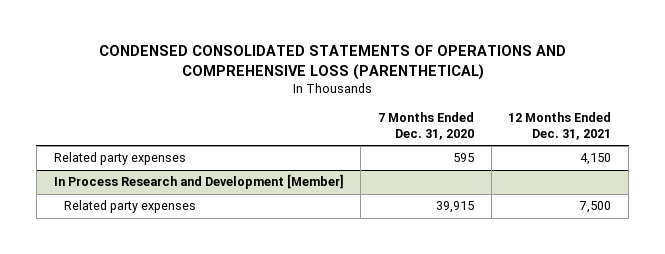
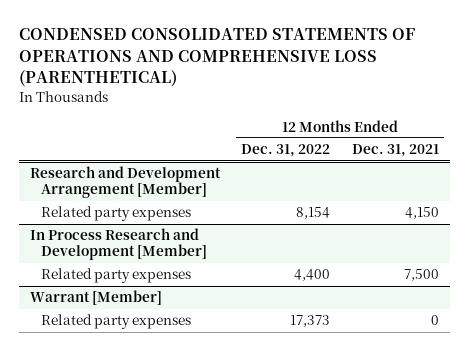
[378,112,475,141] 7 Months Ended Dec. 31, 2020 -> none
none -> [241,144,331,158] Dec. 31, 2022
none -> [29,166,221,199] Research and Development Arrangement [Member]
none -> [29,290,162,306] Warrant [Member]
none -> [40,314,191,330] Related party expenses

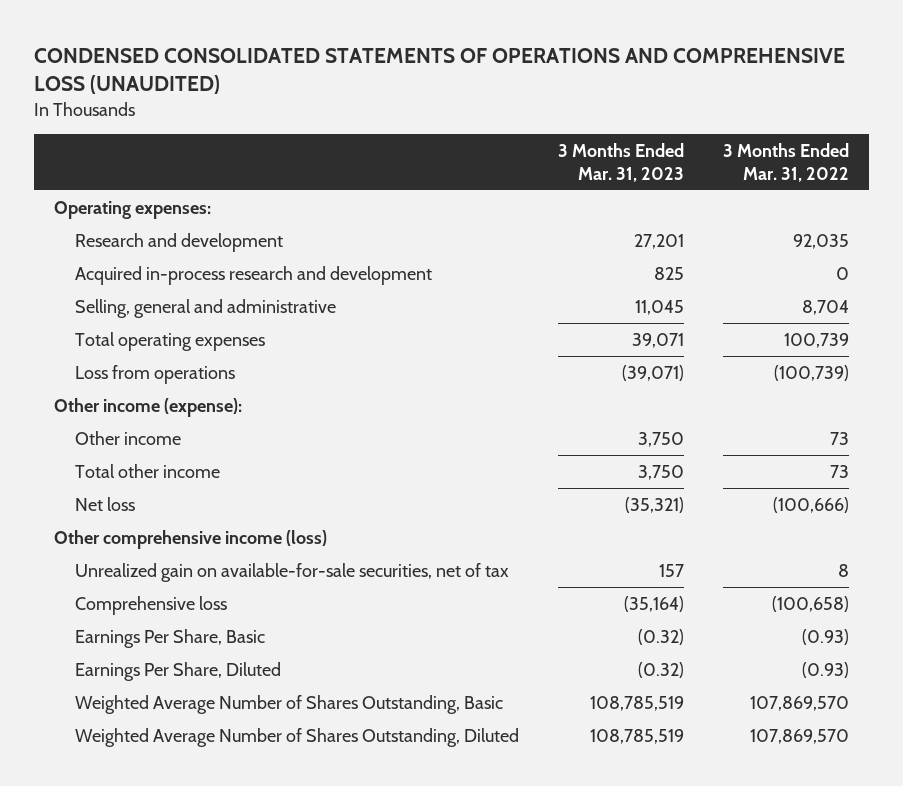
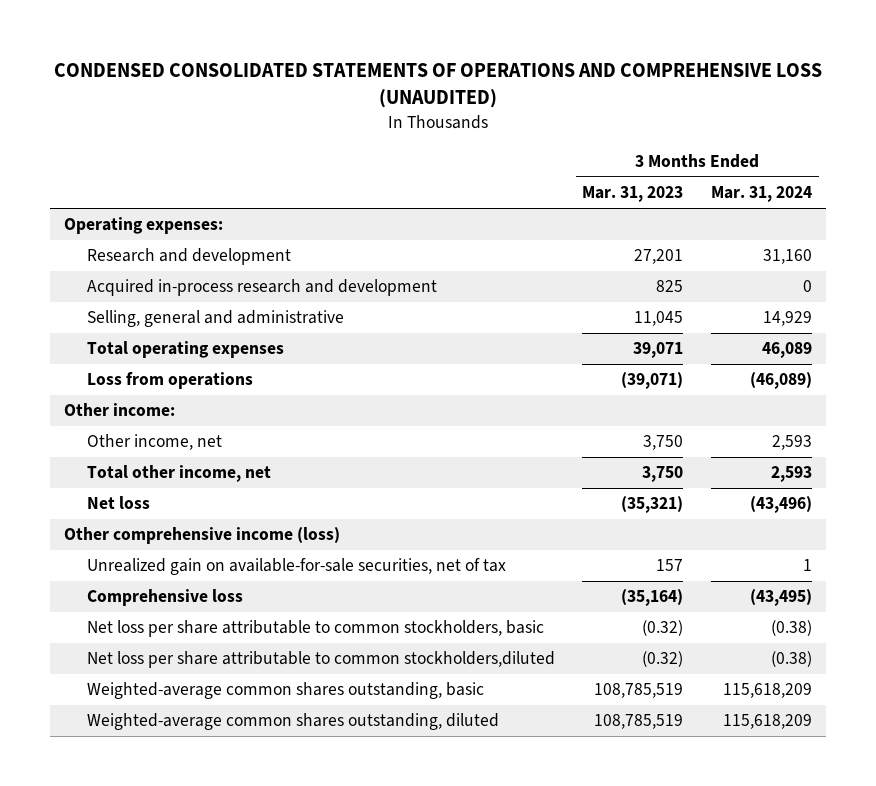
[723,142,850,182] 3 Months Ended Mar. 31, 2022 -> none
none -> [710,186,812,203] Mar. 31, 2024
[53,397,242,417] Other income (expense): -> [63,403,175,417] Other income:
[74,430,181,445] Other income -> [86,434,222,451] Other income, net
[74,463,220,478] Total other income -> [86,465,271,483] Total other income, net
[74,628,265,648] Earnings Per Share, Basic -> [86,620,544,638] Net loss per share attributable to common stockholders, basic
[74,661,281,681] Earnings Per Share, Diluted -> [86,651,555,669] Net loss per share attributable to common stockholders,diluted
[74,694,503,714] Weighted Average Number of Shares Outstanding, Basic -> [86,682,484,700] Weighted-average common shares outstanding, basic
[74,727,519,747] Weighted Average Number of Shares Outstanding, Diluted -> [86,713,499,731] Weighted-average common shares outstanding, diluted

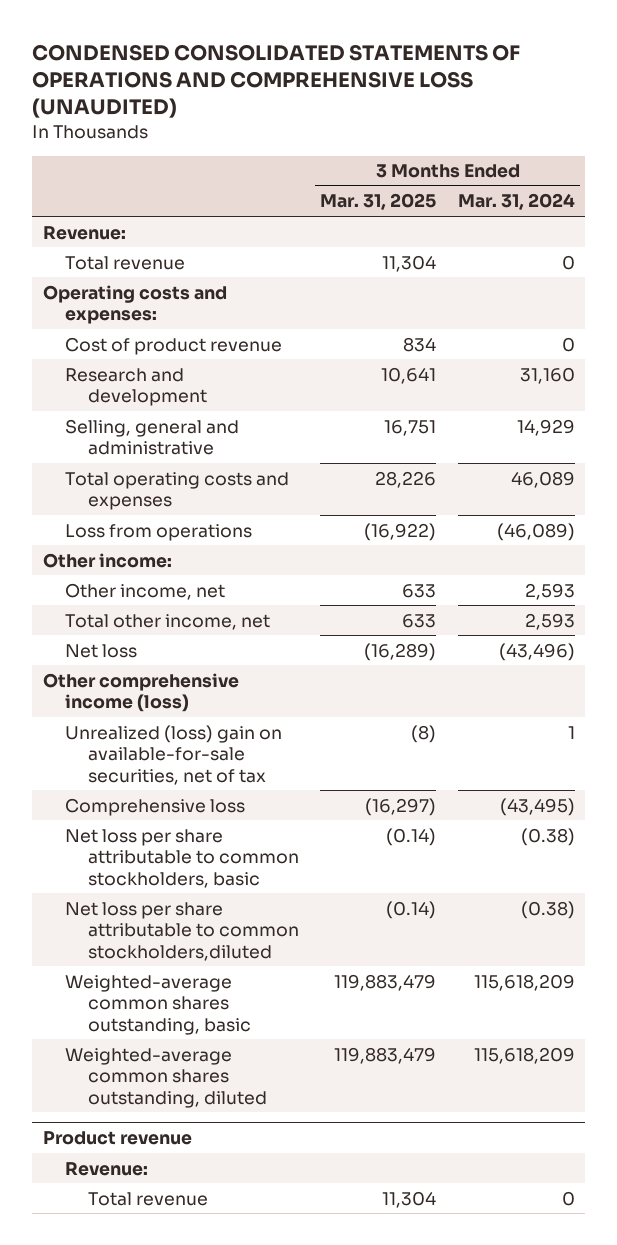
[582,186,684,203] Mar. 31, 2023 -> none
none -> [320,193,437,211] Mar. 31, 2025
none -> [42,225,126,240] Revenue:
none -> [65,255,186,270] Total revenue
[63,217,223,235] Operating expenses: -> [42,284,227,325] Operating costs and expenses:
none -> [65,336,283,355] Cost of product revenue
[86,279,437,297] Acquired in-process research and development -> none
[86,341,284,359] Total operating expenses -> [65,471,290,511] Total operating costs and expenses
[86,558,506,576] Unrealized gain on available-for-sale securities, net of tax -> [65,724,283,785] Unrealized (loss) gain on available-for-sale securities, net of tax
none -> [42,1131,192,1146] Product revenue
none -> [65,1161,149,1176] Revenue:
none -> [88,1191,209,1206] Total revenue

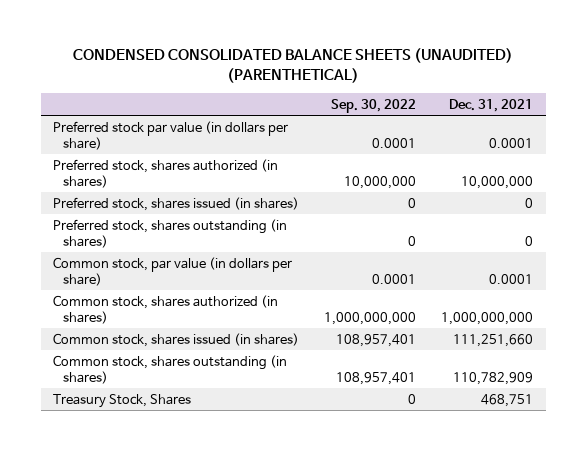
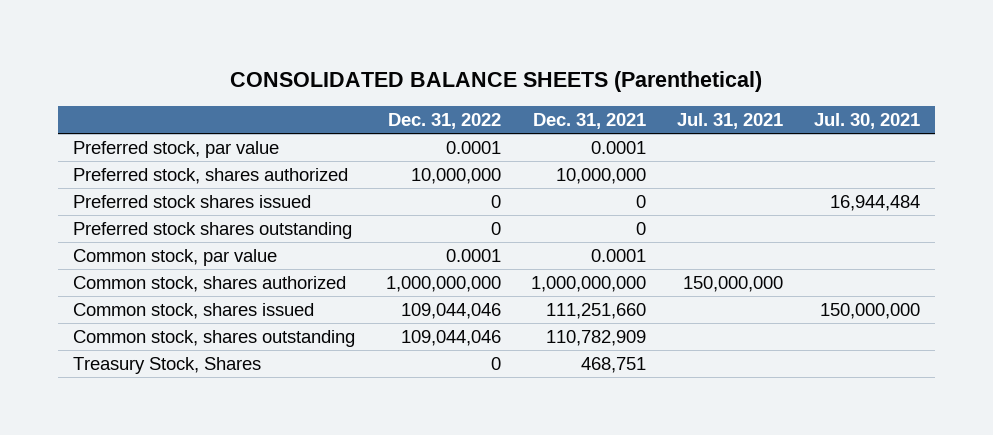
[73,48,514,84] CONDENSED CONSOLIDATED BALANCE SHEETS (UNAUDITED) (PARENTHETICAL) -> [230,71,763,93] CONSOLIDATED BALANCE SHEETS (Parenthetical)
[331,98,417,113] Sep. 30, 2022 -> none
none -> [387,113,501,130] Dec. 31, 2022
none -> [677,113,784,130] Jul. 31, 2021
none -> [813,113,920,130] Jul. 30, 2021
[53,120,289,150] Preferred stock par value (in dollars per share) -> [73,141,280,159] Preferred stock, par value
[53,158,279,188] Preferred stock, shares authorized (in shares) -> [73,168,349,185] Preferred stock, shares authorized
[53,196,300,211] Preferred stock, shares issued (in shares) -> [73,195,312,209] Preferred stock shares issued
[53,218,288,248] Preferred stock, shares outstanding (in shares) -> [73,222,353,240] Preferred stock shares outstanding
[53,256,293,286] Common stock, par value (in dollars per share) -> [73,249,278,267] Common stock, par value
[53,294,279,324] Common stock, shares authorized (in shares) -> [73,276,347,293] Common stock, shares authorized
[53,332,300,347] Common stock, shares issued (in shares) -> [73,303,315,320] Common stock, shares issued
[53,354,288,384] Common stock, shares outstanding (in shares) -> [73,330,356,348] Common stock, shares outstanding

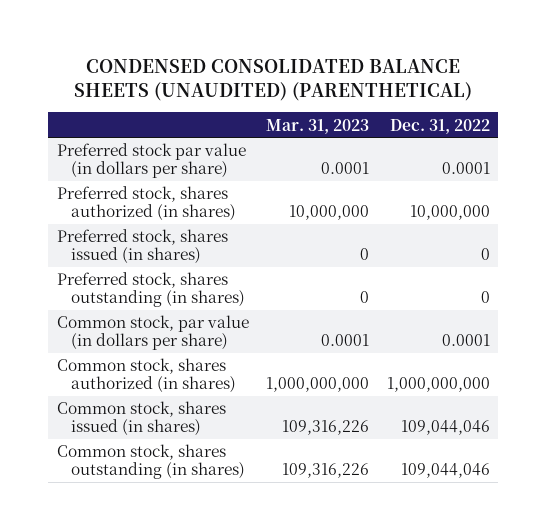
[230,71,763,93] CONSOLIDATED BALANCE SHEETS (Parenthetical) -> [74,58,473,101] CONDENSED CONSOLIDATED BALANCE SHEETS (UNAUDITED) (PARENTHETICAL)
[533,113,647,130] Dec. 31, 2021 -> none
[677,113,784,130] Jul. 31, 2021 -> none
[813,113,920,130] Jul. 30, 2021 -> none
none -> [266,118,370,134] Mar. 31, 2023
[73,357,262,375] Treasury Stock, Shares -> none
[73,141,280,159] Preferred stock, par value -> [57,143,247,179] Preferred stock par value (in dollars per share)
[73,168,349,185] Preferred stock, shares authorized -> [57,186,237,222] Preferred stock, shares authorized (in shares)
[73,195,312,209] Preferred stock shares issued -> [57,229,229,265] Preferred stock, shares issued (in shares)
[73,222,353,240] Preferred stock shares outstanding -> [57,272,246,308] Preferred stock, shares outstanding (in shares)
[73,249,278,267] Common stock, par value -> [57,315,250,351] Common stock, par value (in dollars per share)
[73,276,347,293] Common stock, shares authorized -> [57,358,237,394] Common stock, shares authorized (in shares)
[73,303,315,320] Common stock, shares issued -> [57,401,227,437] Common stock, shares issued (in shares)
[73,330,356,348] Common stock, shares outstanding -> [57,444,246,480] Common stock, shares outstanding (in shares)

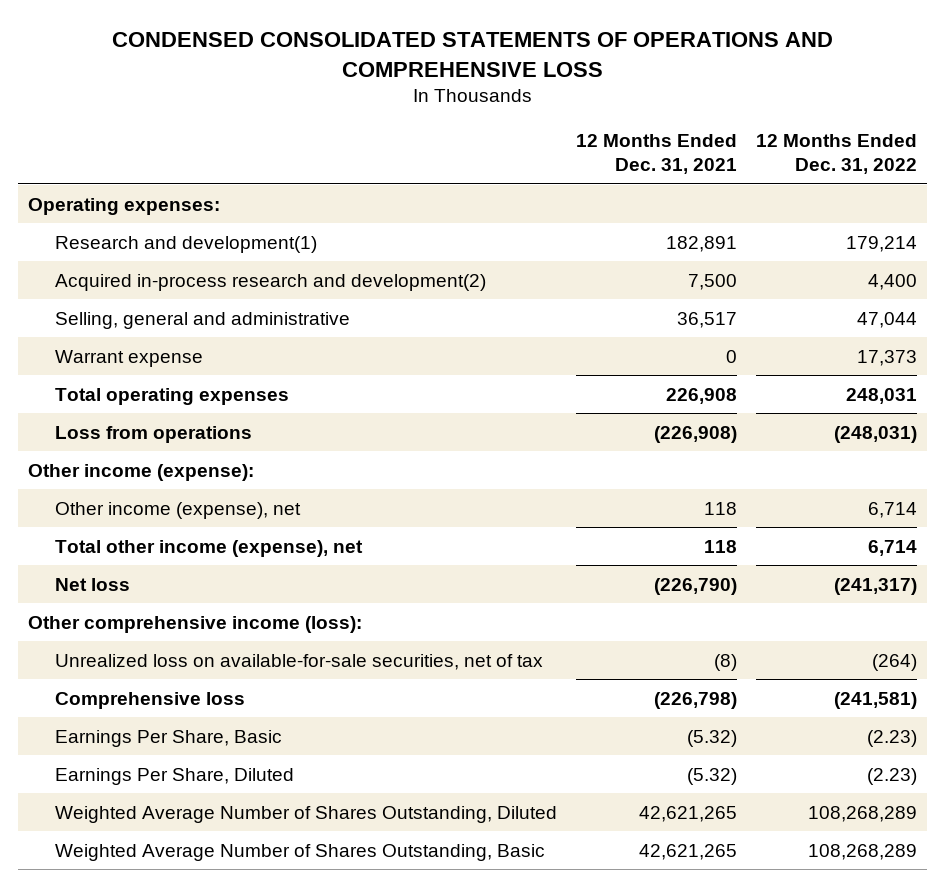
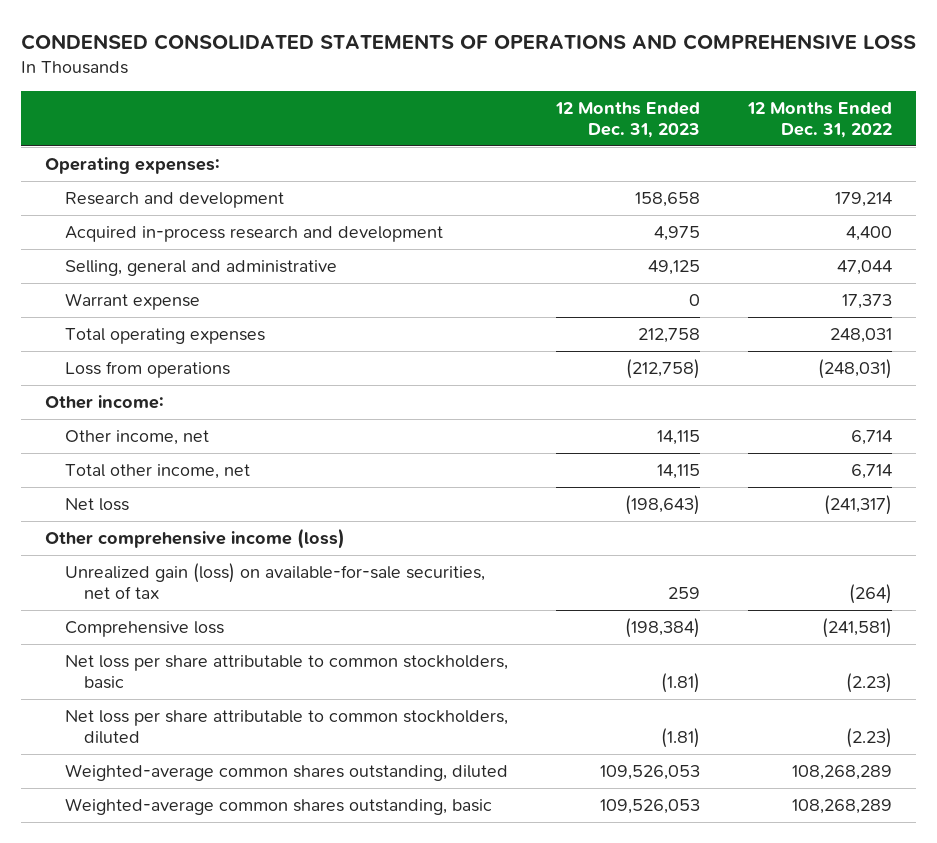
[576,134,738,174] 12 Months Ended Dec. 31, 2021 -> none
none -> [554,101,700,138] 12 Months Ended Dec. 31, 2023
[54,235,317,253] Research and development(1) -> [64,192,284,209] Research and development
[54,273,486,291] Acquired in-process research and development(2) -> [64,226,443,243] Acquired in-process research and development
[27,463,254,481] Other income (expense): -> [45,395,165,410] Other income:
[54,501,301,519] Other income (expense), net -> [64,430,209,446] Other income, net
[54,539,363,557] Total other income (expense), net -> [64,464,250,480] Total other income, net
[27,615,362,633] Other comprehensive income (loss): -> [45,528,346,550] Other comprehensive income (loss)
[54,653,543,670] Unrealized loss on available-for-sale securities, net of tax -> [64,563,485,599] Unrealized gain (loss) on available-for-sale securities, net of tax
[54,729,282,747] Earnings Per Share, Basic -> [64,655,508,689] Net loss per share attributable to common stockholders, basic
[54,767,294,785] Earnings Per Share, Diluted -> [64,710,508,744] Net loss per share attributable to common stockholders, diluted
[54,805,557,823] Weighted Average Number of Shares Outstanding, Diluted -> [64,764,508,782] Weighted-average common shares outstanding, diluted
[54,843,545,861] Weighted Average Number of Shares Outstanding, Basic -> [64,798,492,816] Weighted-average common shares outstanding, basic

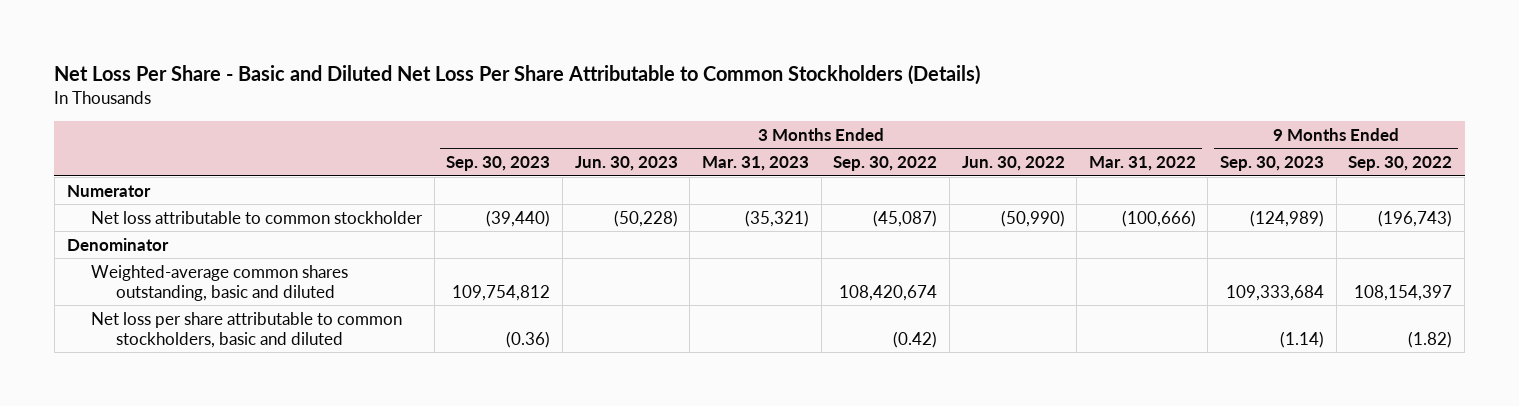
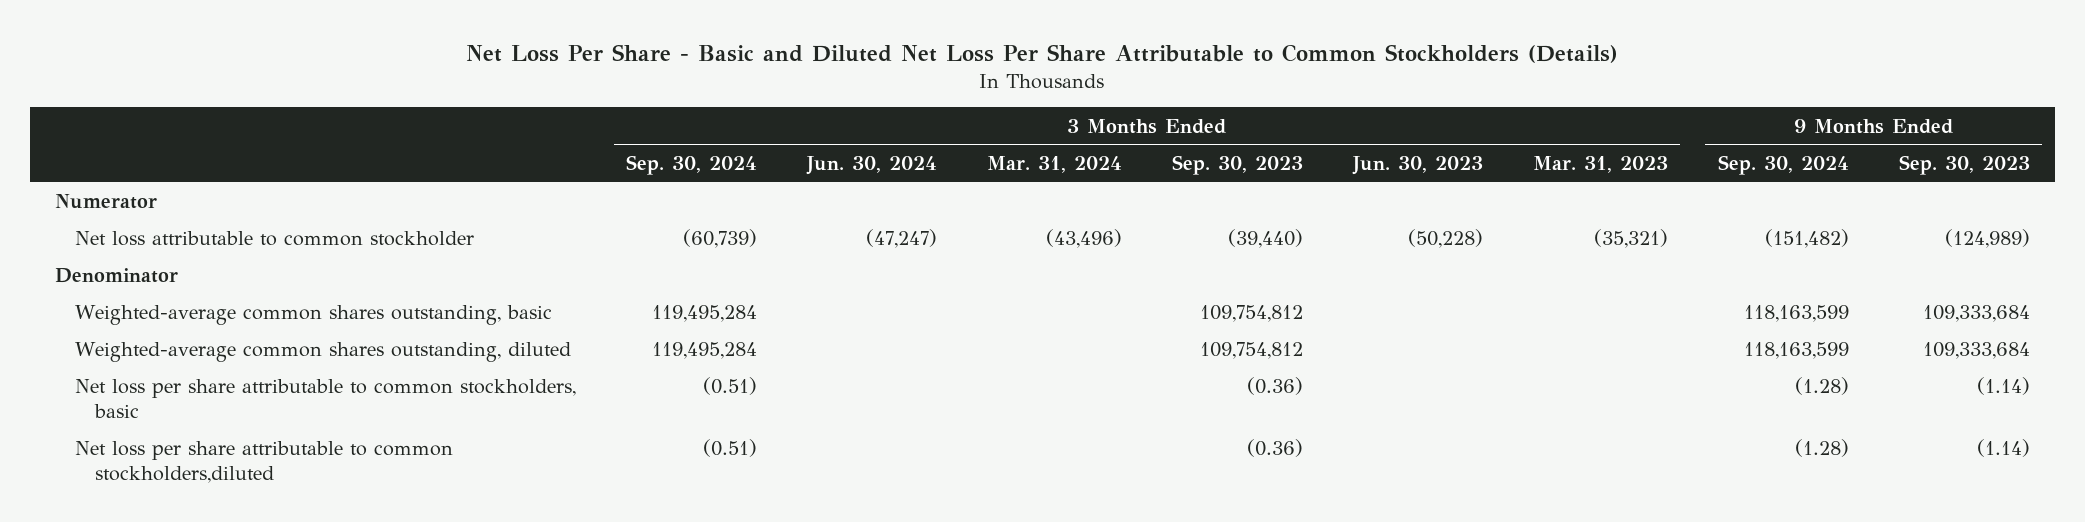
[833,156,938,172] Sep. 30, 2022 -> none
[961,156,1065,172] Jun. 30, 2022 -> none
[1088,156,1196,172] Mar. 31, 2022 -> none
[1348,156,1453,172] Sep. 30, 2022 -> none
none -> [626,154,758,175] Sep. 30, 2024
none -> [806,155,938,175] Jun. 30, 2024
none -> [987,155,1123,173] Mar. 31, 2024
none -> [1717,154,1849,175] Sep. 30, 2024
none -> [75,305,553,326] Weighted-average common shares outstanding, basic
[91,264,349,301] Weighted-average common shares outstanding, basic and diluted -> [75,342,572,363] Weighted-average common shares outstanding, diluted
none -> [75,379,577,418] Net loss per share attributable to common stockholders, basic
[91,311,403,348] Net loss per share attributable to common stockholders, basic and diluted -> [75,441,454,483] Net loss per share attributable to common stockholders,diluted

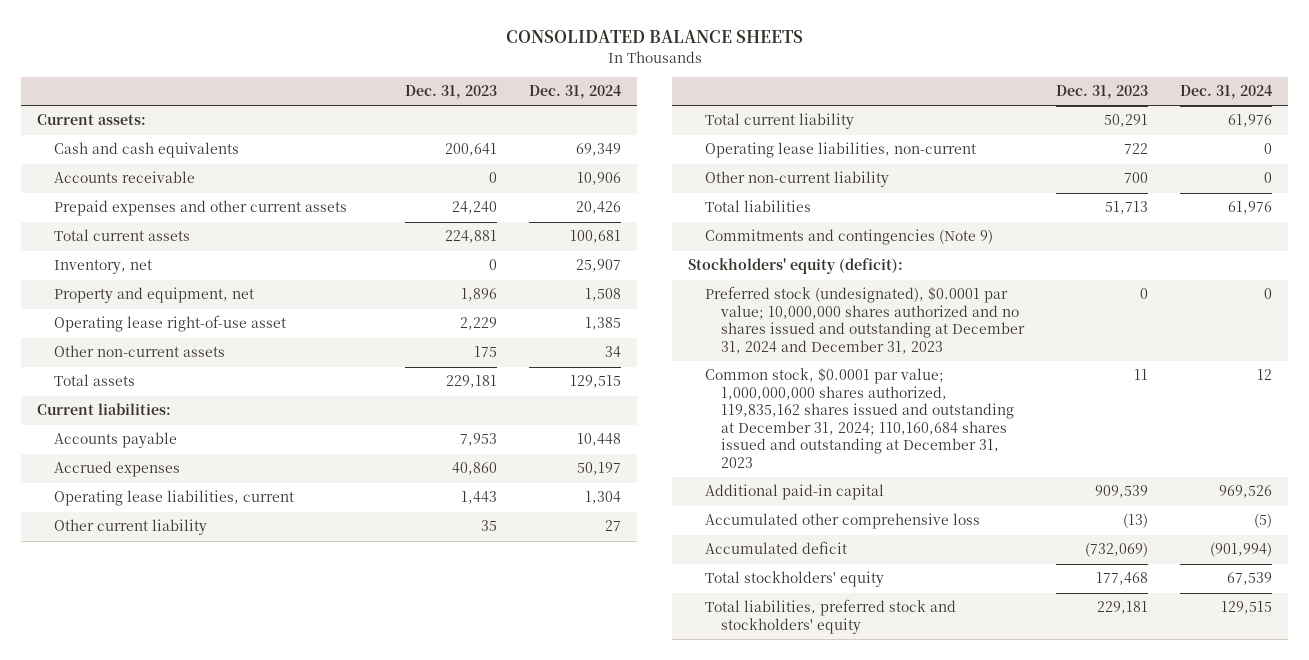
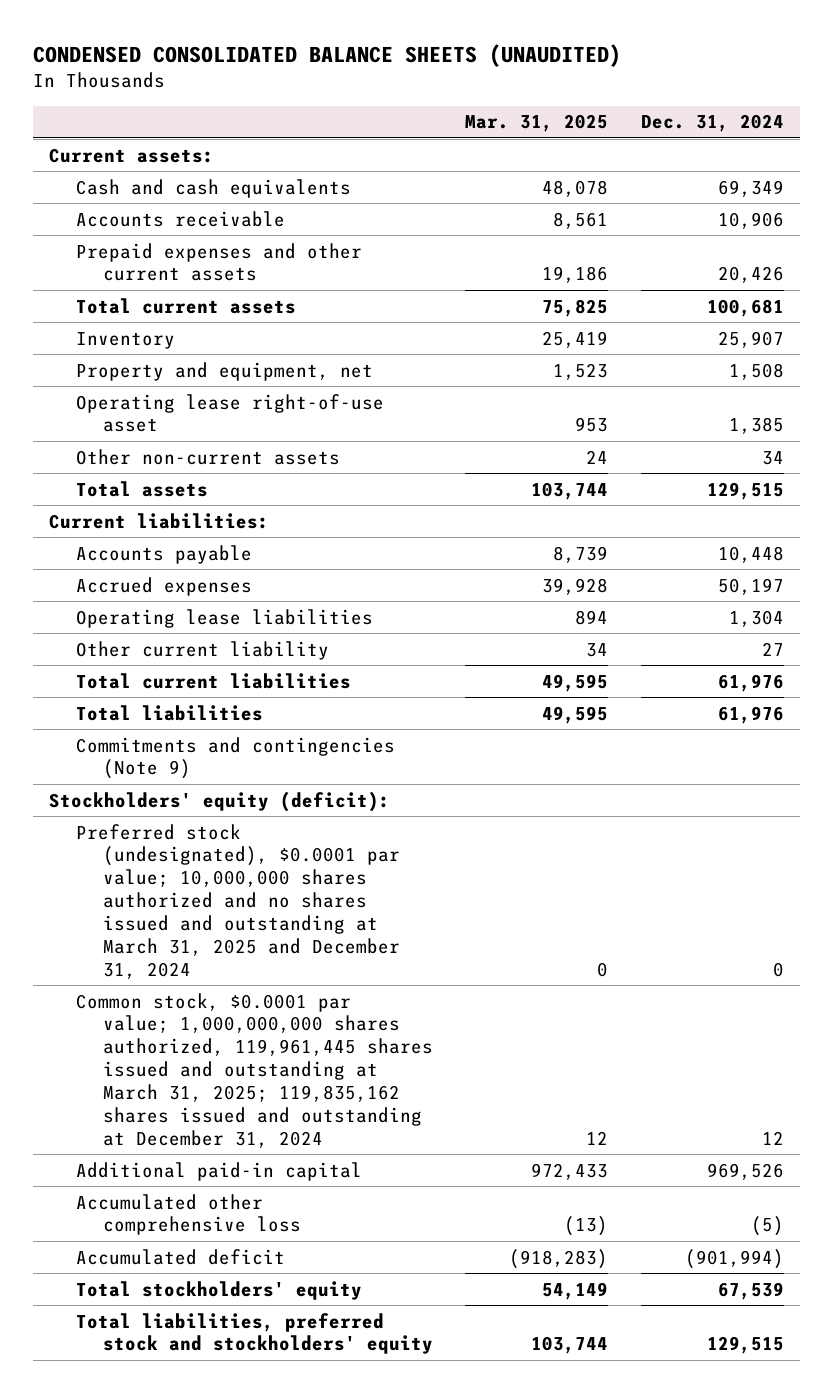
[505,30,803,44] CONSOLIDATED BALANCE SHEETS -> [33,43,622,67] CONDENSED CONSOLIDATED BALANCE SHEETS (UNAUDITED)
[404,85,497,100] Dec. 31, 2023 -> none
none -> [465,114,609,133] Mar. 31, 2025
[53,259,152,275] Inventory, net -> [76,331,176,349] Inventory
[53,490,294,507] Operating lease liabilities, current -> [76,608,374,628] Operating lease liabilities
[704,142,976,159] Operating lease liabilities, non-current -> none
[704,171,889,188] Other non-current liability -> none
[704,113,854,130] Total current liability -> [76,672,352,689] Total current liabilities
[704,286,1025,354] Preferred stock (undesignated), $0.0001 par value; 10,000,000 shares authorized and no shares issued and outstanding at December 31, 2024 and December 31, 2023 -> [76,823,401,979] Preferred stock (undesignated), $0.0001 par value; 10,000,000 shares authorized and no shares issued and outstanding at March 31, 2025 and December 31, 2024
[704,368,1014,468] Common stock, $0.0001 par value; 1,000,000,000 shares authorized, 119,835,162 shares issued and outstanding at December 31, 2024; 110,160,684 shares issued and outstanding at December 31, 2023 -> [76,992,434,1148] Common stock, $0.0001 par value; 1,000,000,000 shares authorized, 119,961,445 shares issued and outstanding at March 31, 2025; 119,835,162 shares issued and outstanding at December 31, 2024

